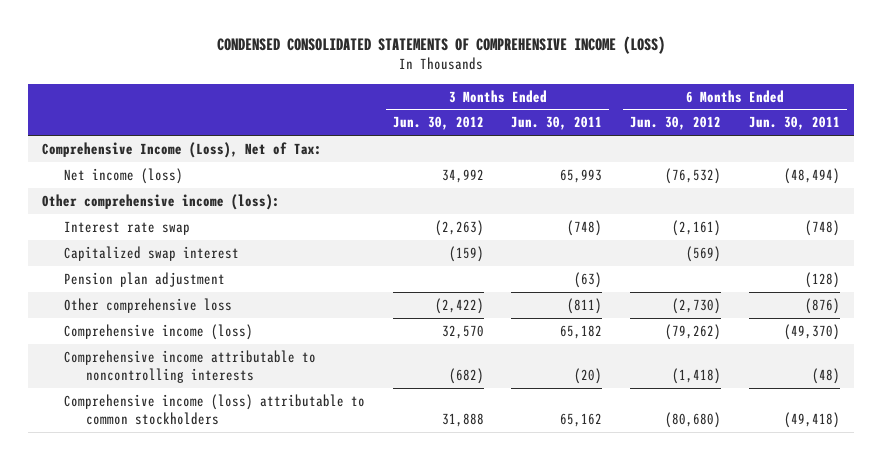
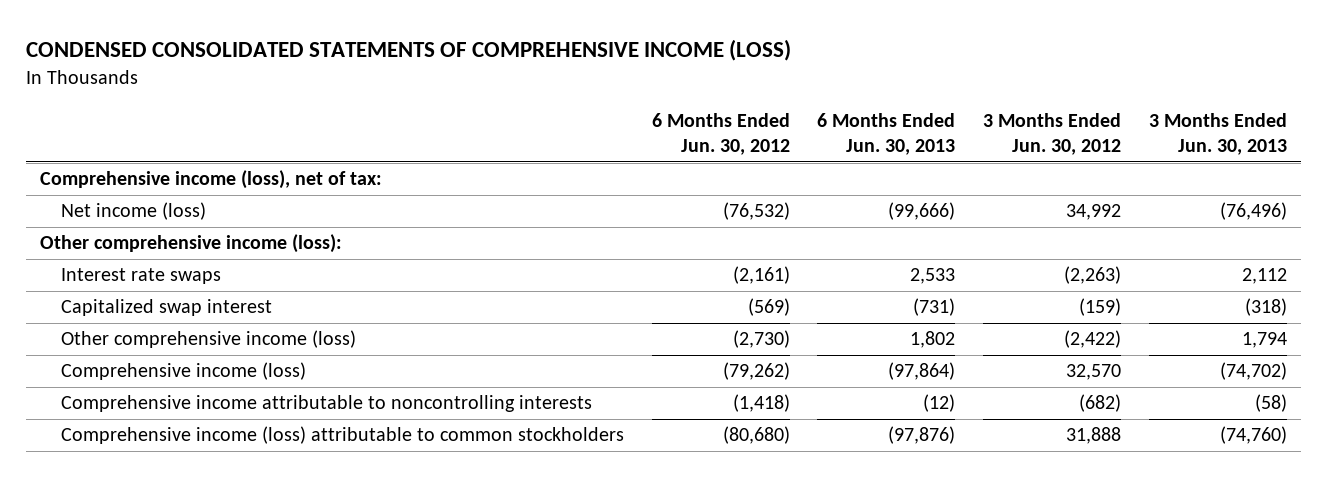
[511,116,603,131] Jun. 30, 2011 -> none
[749,116,841,131] Jun. 30, 2011 -> none
none -> [817,112,956,156] 6 Months Ended Jun. 30, 2013
none -> [1148,112,1287,156] 3 Months Ended Jun. 30, 2013
[41,141,322,158] Comprehensive Income (Loss), Net of Tax: -> [39,170,382,190] Comprehensive income (loss), net of tax:
[63,220,190,235] Interest rate swap -> [61,268,222,285] Interest rate swaps
[63,271,225,287] Pension plan adjustment -> none
[63,297,232,313] Other comprehensive loss -> [61,330,357,349] Other comprehensive income (loss)

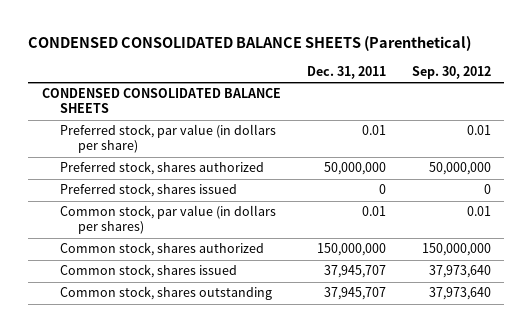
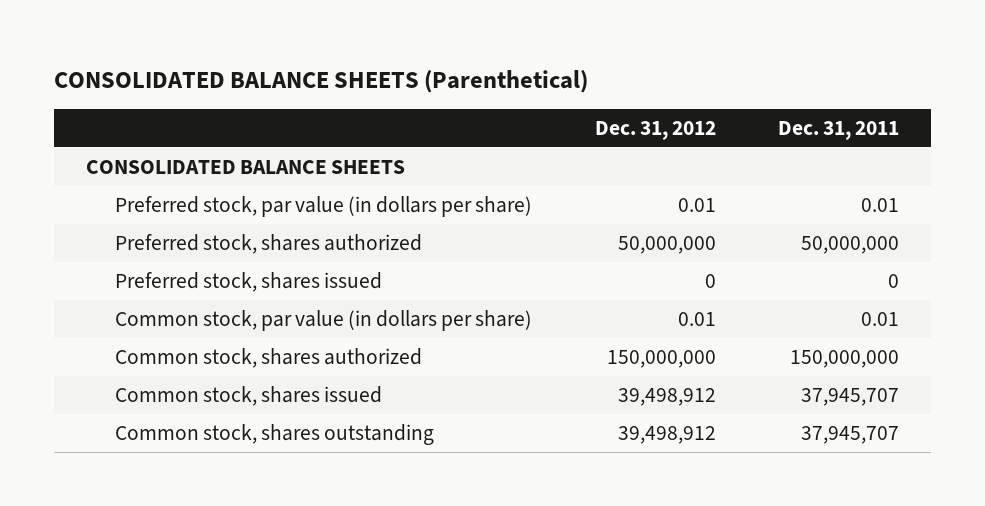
[28,36,472,52] CONDENSED CONSOLIDATED BALANCE SHEETS (Parenthetical) -> [54,69,589,93] CONSOLIDATED BALANCE SHEETS (Parenthetical)
[411,66,491,80] Sep. 30, 2012 -> none
none -> [594,120,716,140] Dec. 31, 2012
[41,88,281,114] CONDENSED CONSOLIDATED BALANCE SHEETS -> [85,159,405,174] CONSOLIDATED BALANCE SHEETS
[60,205,277,235] Common stock, par value (in dollars per shares) -> [114,309,532,331] Common stock, par value (in dollars per share)

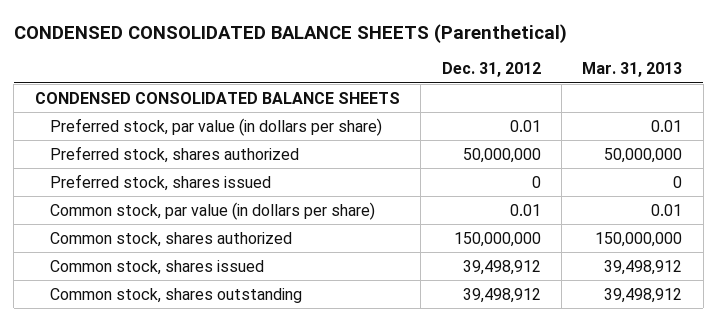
[54,69,589,93] CONSOLIDATED BALANCE SHEETS (Parenthetical) -> [13,23,567,43] CONDENSED CONSOLIDATED BALANCE SHEETS (Parenthetical)
[778,120,900,140] Dec. 31, 2011 -> none
none -> [582,62,683,78] Mar. 31, 2013
[85,159,405,174] CONSOLIDATED BALANCE SHEETS -> [34,91,400,104] CONDENSED CONSOLIDATED BALANCE SHEETS

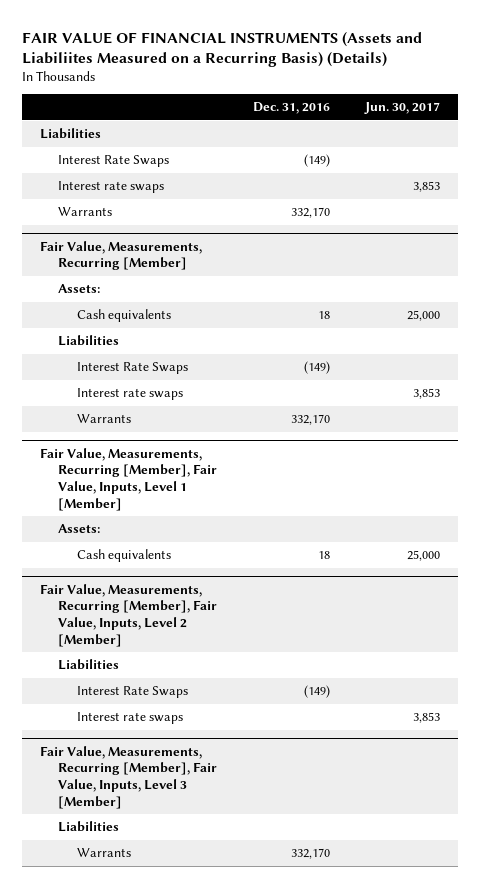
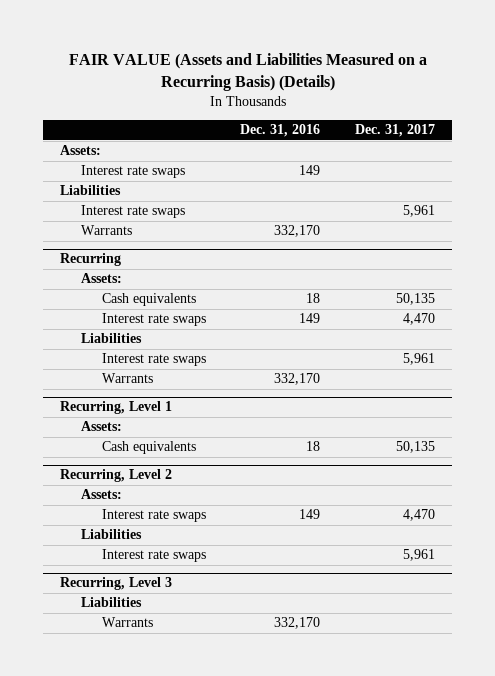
[21,31,422,68] FAIR VALUE OF FINANCIAL INSTRUMENTS (Assets and Liabiliites Measured on a Recurring Basis) (Details) -> [68,52,427,91] FAIR VALUE (Assets and Liabilities Measured on a Recurring Basis) (Details)
[364,102,441,115] Jun. 30, 2017 -> none
none -> [354,124,435,138] Dec. 31, 2017
none -> [60,145,102,156] Assets:
none -> [81,165,186,179] Interest rate swaps
[58,155,170,168] Interest Rate Swaps -> none
[39,240,202,271] Fair Value, Measurements, Recurring [Member] -> [60,253,122,267] Recurring
none -> [102,313,207,327] Interest rate swaps
[76,362,188,375] Interest Rate Swaps -> none
[39,447,218,511] Fair Value, Measurements, Recurring [Member], Fair Value, Inputs, Level 1 [Member] -> none
none -> [60,401,173,415] Recurring, Level 1
[39,583,218,647] Fair Value, Measurements, Recurring [Member], Fair Value, Inputs, Level 2 [Member] -> none
none -> [60,469,173,483] Recurring, Level 2
none -> [81,489,123,500] Assets:
none -> [102,509,207,523] Interest rate swaps
[76,686,188,699] Interest Rate Swaps -> none
[39,745,218,809] Fair Value, Measurements, Recurring [Member], Fair Value, Inputs, Level 3 [Member] -> none
none -> [60,577,173,591] Recurring, Level 3

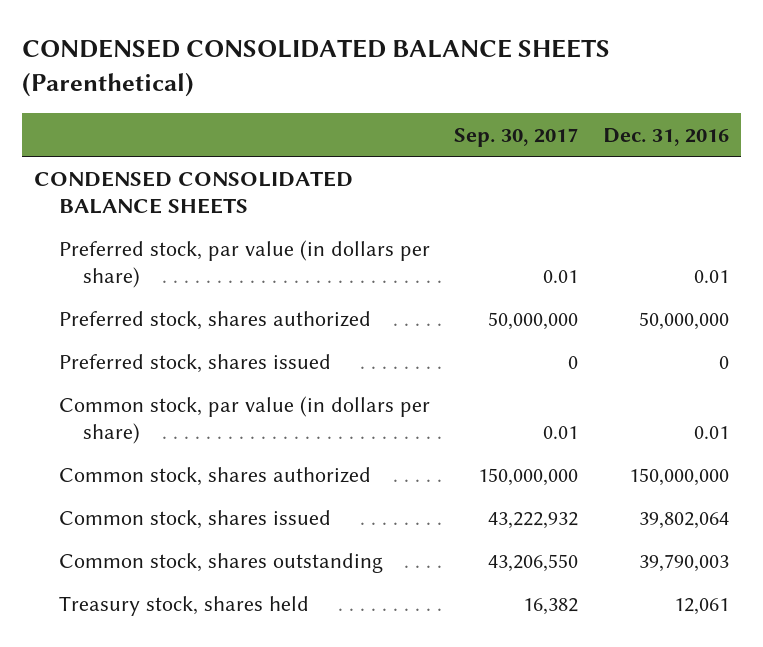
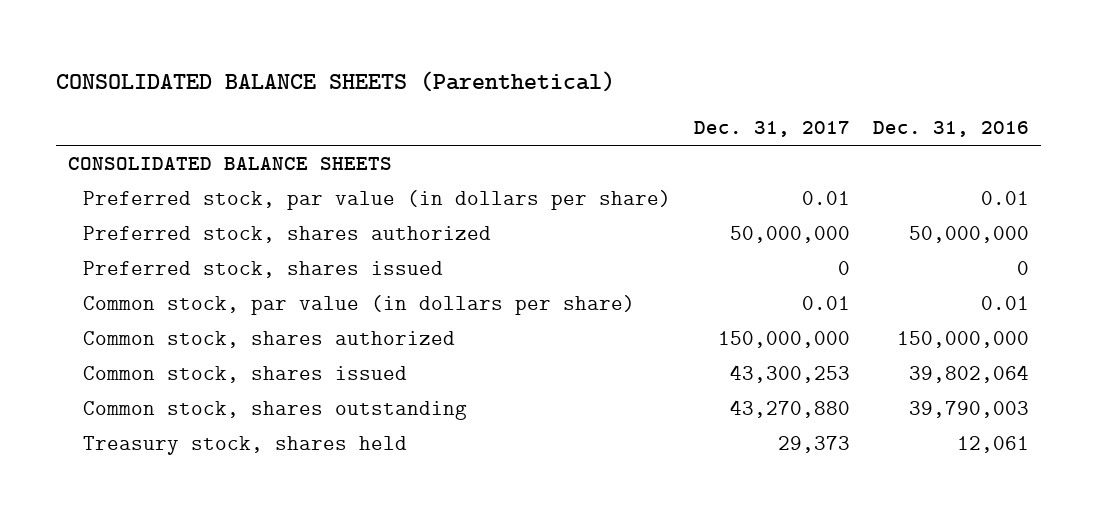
[22,38,611,97] CONDENSED CONSOLIDATED BALANCE SHEETS (Parenthetical) -> [56,71,616,93] CONSOLIDATED BALANCE SHEETS (Parenthetical)
[454,127,579,147] Sep. 30, 2017 -> none
none -> [694,121,851,138] Dec. 31, 2017
[34,170,354,215] CONDENSED CONSOLIDATED BALANCE SHEETS -> [67,156,392,170] CONSOLIDATED BALANCE SHEETS

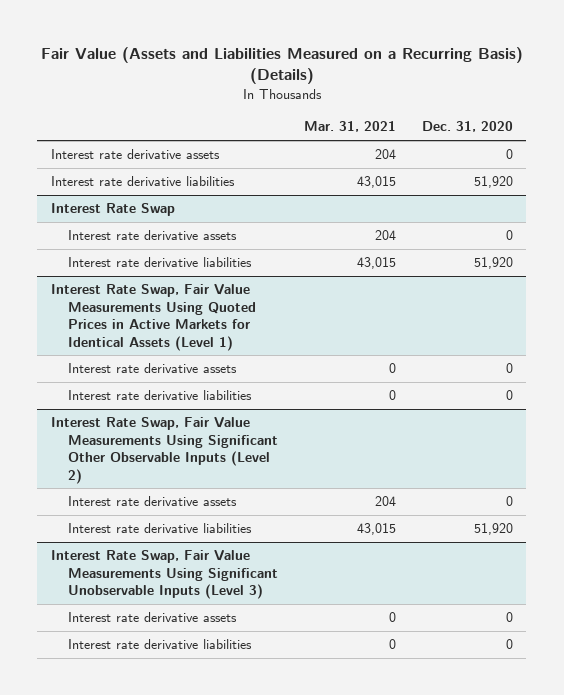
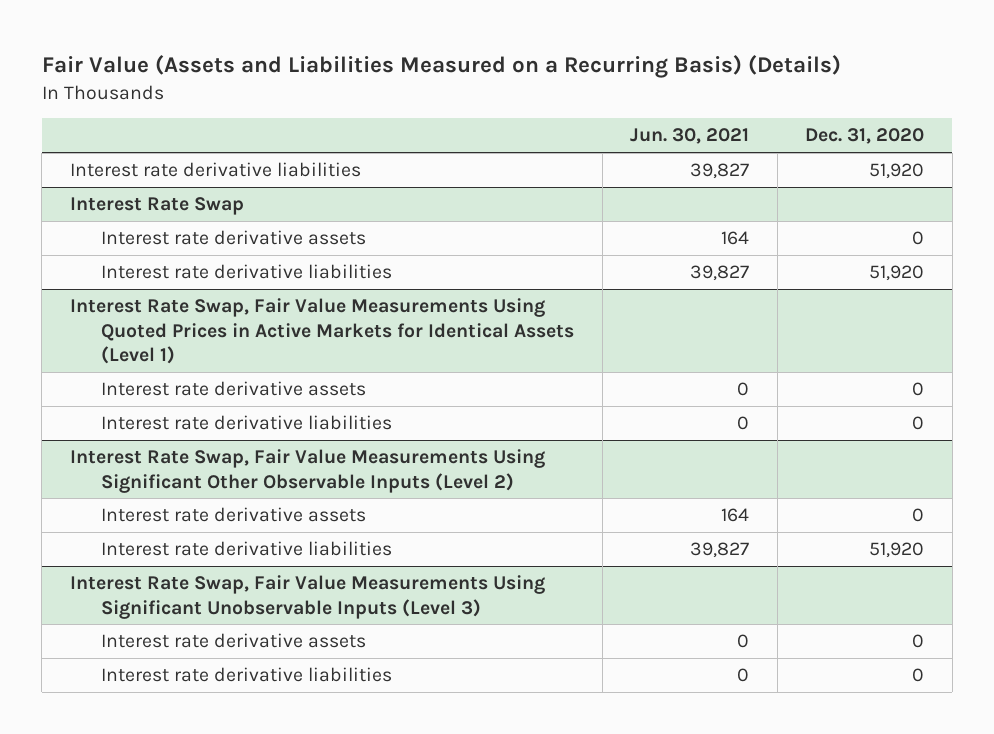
[303,121,396,133] Mar. 31, 2021 -> none
none -> [630,128,750,145] Jun. 30, 2021
[50,149,220,160] Interest rate derivative assets -> none

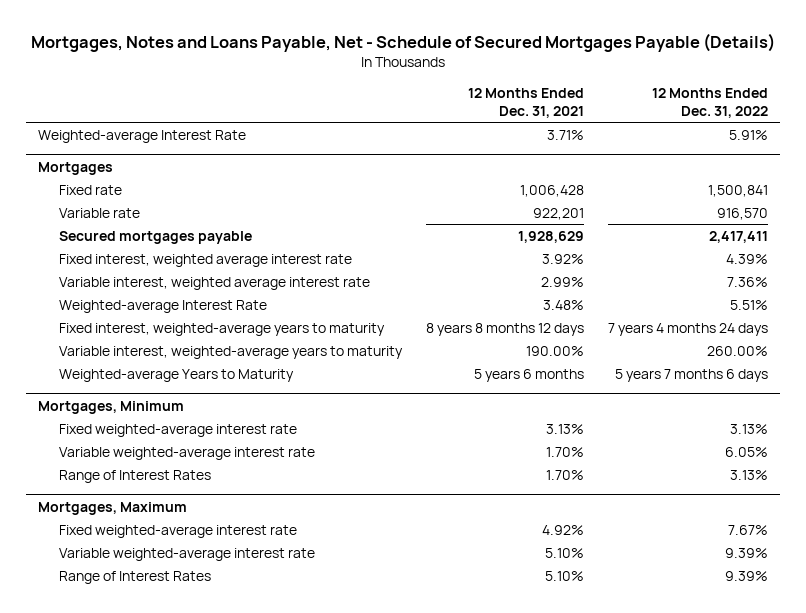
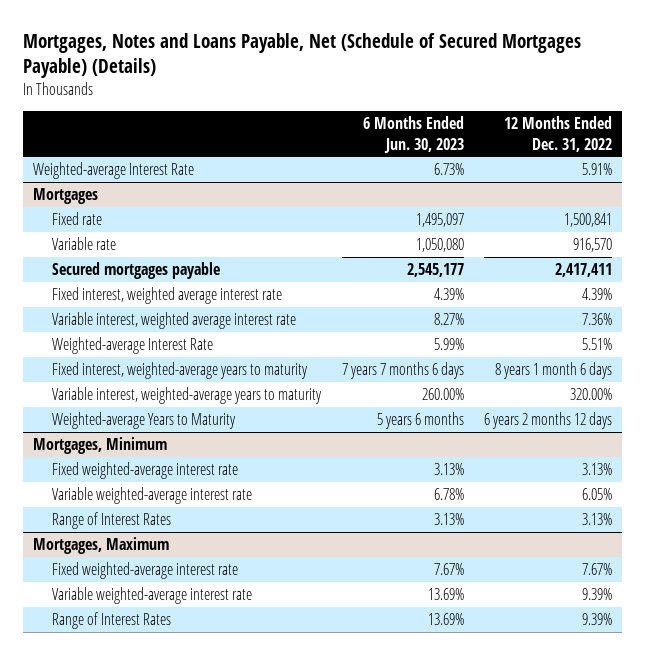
[31,33,776,53] Mortgages, Notes and Loans Payable, Net - Schedule of Secured Mortgages Payable (Details) -> [22,33,581,79] Mortgages, Notes and Loans Payable, Net (Schedule of Secured Mortgages Payable) (Details)
[468,88,585,118] 12 Months Ended Dec. 31, 2021 -> none
none -> [362,116,464,153] 6 Months Ended Jun. 30, 2023
[608,322,769,336] 7 years 4 months 24 days -> [494,362,612,380] 8 years 1 month 6 days
[707,345,769,356] 260.00% -> [569,388,612,401] 320.00%
[615,368,769,382] 5 years 7 months 6 days -> [483,412,612,430] 6 years 2 months 12 days

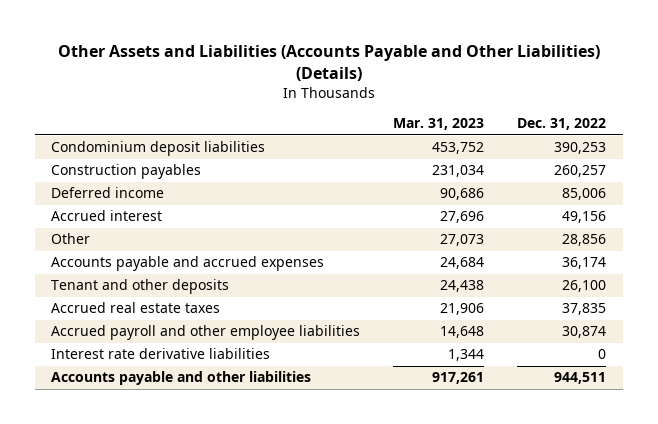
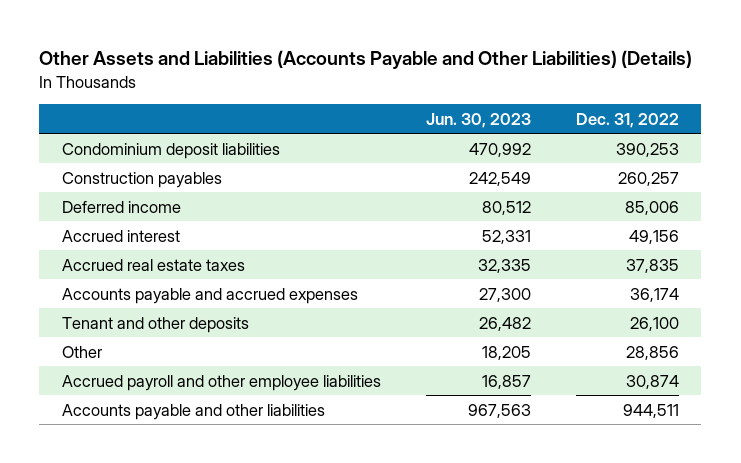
[393,118,485,131] Mar. 31, 2023 -> none
none -> [425,112,531,128] Jun. 30, 2023
[51,302,221,314] Accrued real estate taxes -> [61,258,245,271] Accrued real estate taxes
[51,233,91,245] Other -> [61,345,102,358] Other
[51,348,271,360] Interest rate derivative liabilities -> none

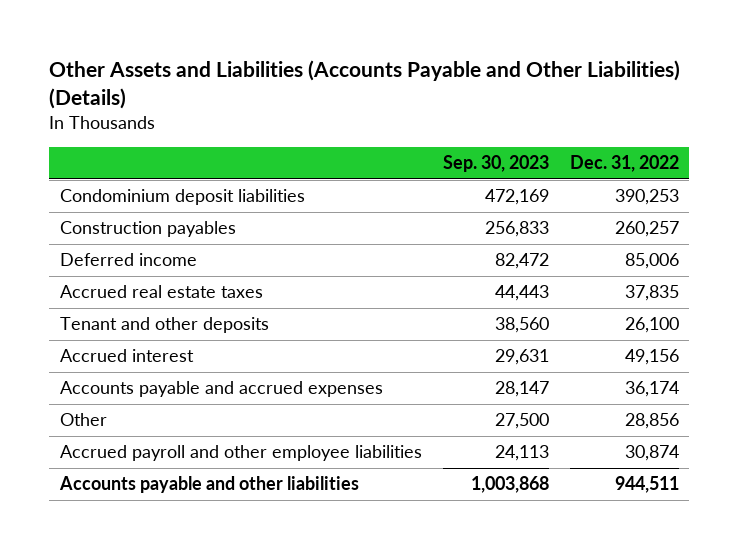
[425,112,531,128] Jun. 30, 2023 -> none
none -> [442,155,549,173] Sep. 30, 2023
[61,229,180,242] Accrued interest -> [59,349,194,363] Accrued interest
[61,287,358,304] Accounts payable and accrued expenses -> [59,381,383,398] Accounts payable and accrued expenses

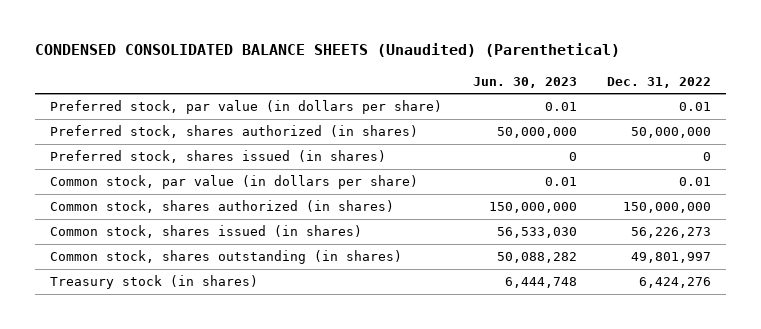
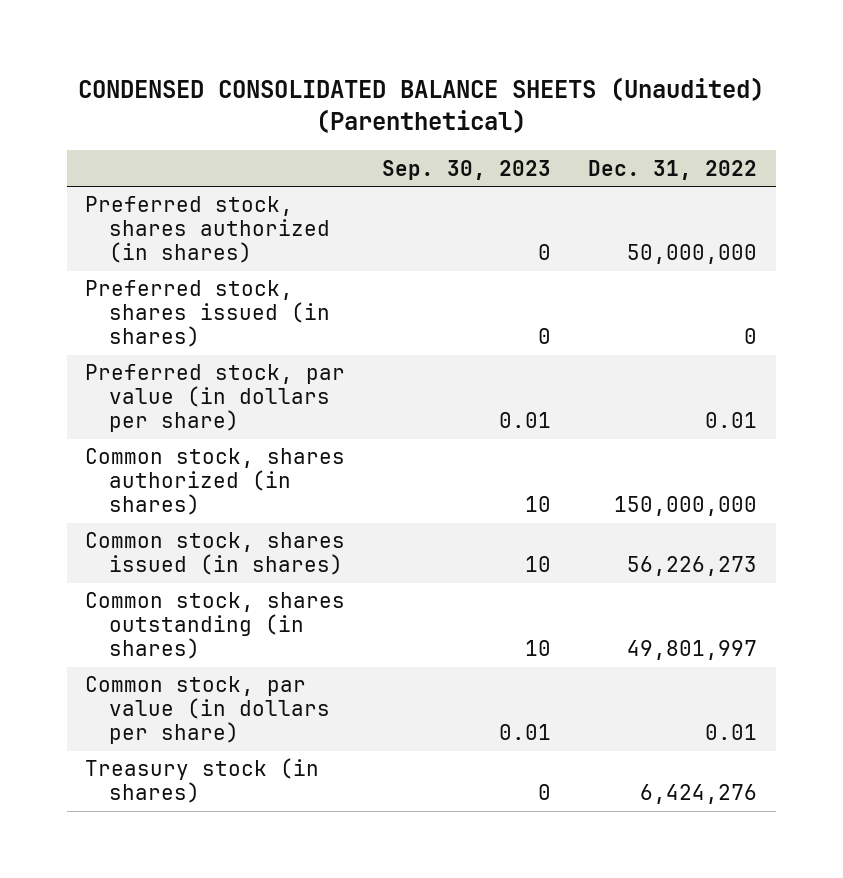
[472,76,577,88] Jun. 30, 2023 -> none
none -> [382,159,552,180] Sep. 30, 2023
[50,100,443,115] Preferred stock, par value (in dollars per share) -> [85,364,346,433] Preferred stock, par value (in dollars per share)
[50,175,419,190] Common stock, par value (in dollars per share) -> [85,676,330,745] Common stock, par value (in dollars per share)

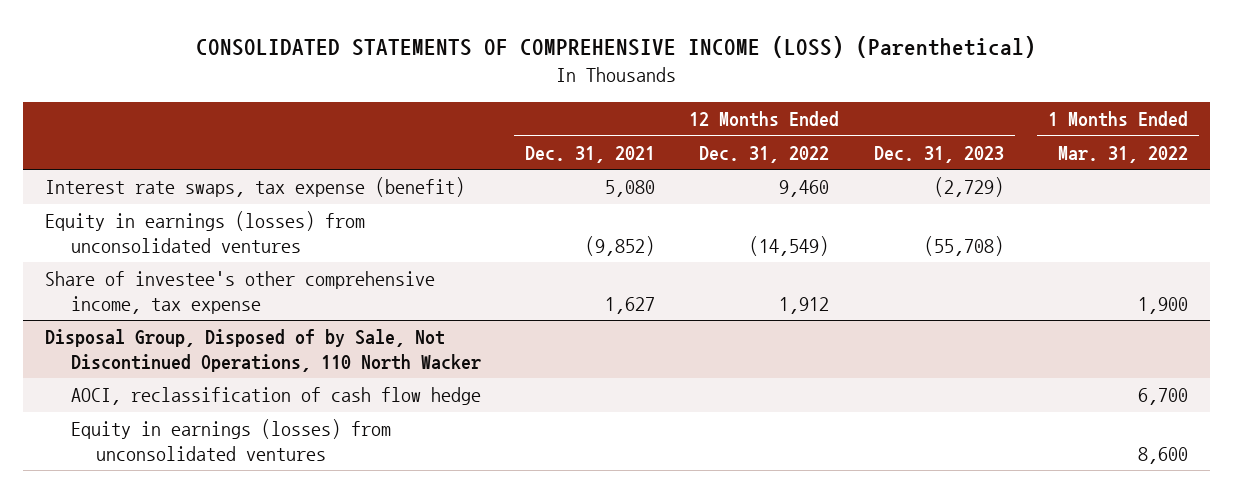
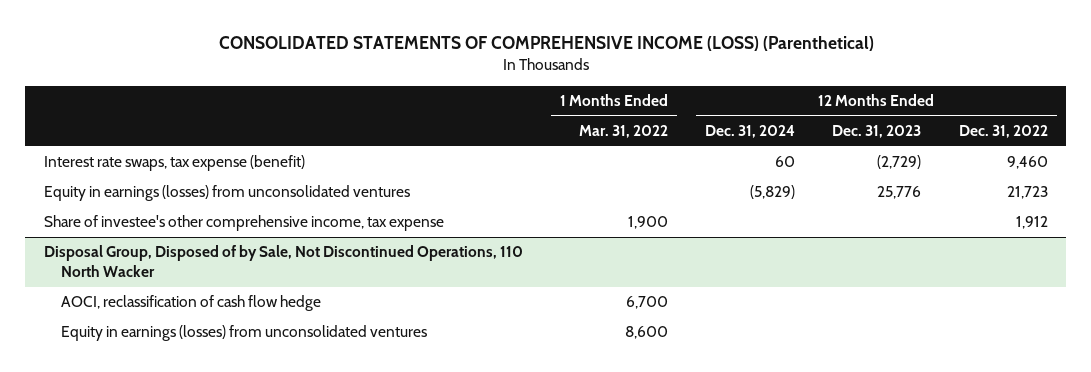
[524,145,655,163] Dec. 31, 2021 -> none
none -> [705,125,796,139] Dec. 31, 2024
[749,235,830,256] (14,549) -> [1006,186,1048,200] 21,723
[923,235,1004,256] (55,708) -> [877,186,922,200] 25,776

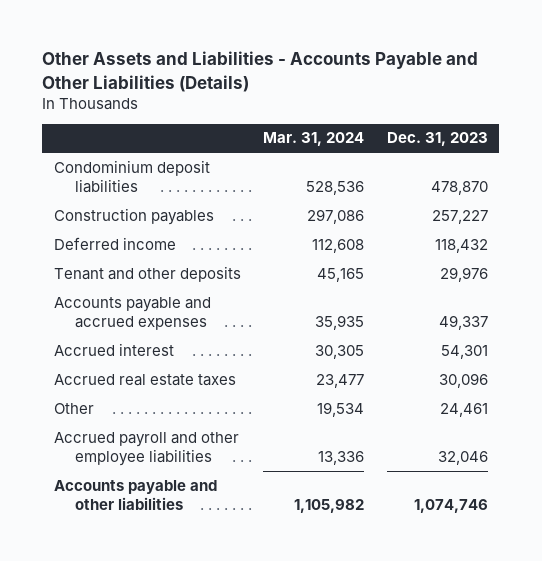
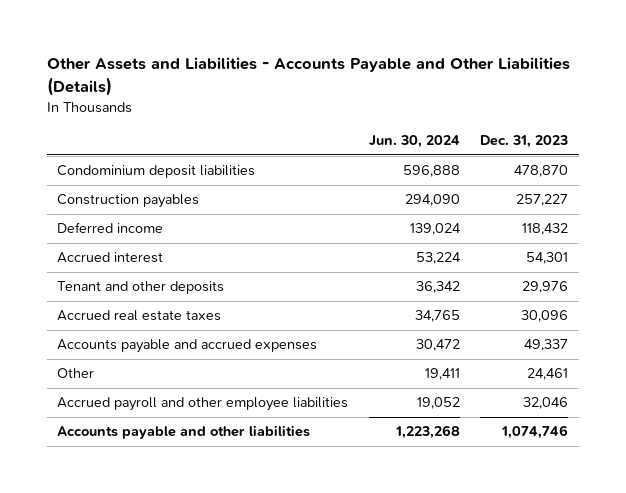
[263,132,365,147] Mar. 31, 2024 -> none
none -> [368,135,460,149] Jun. 30, 2024
[53,265,241,282] Tenant and other deposits -> [57,281,225,295] Tenant and other deposits
[53,296,211,330] Accounts payable and accrued expenses -> [57,339,318,354] Accounts payable and accrued expenses

